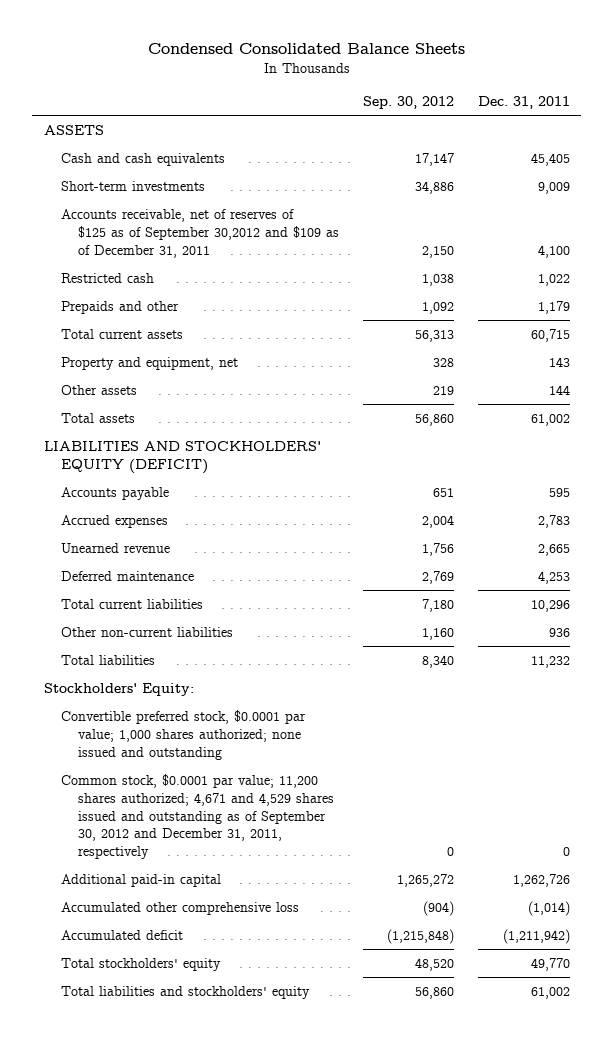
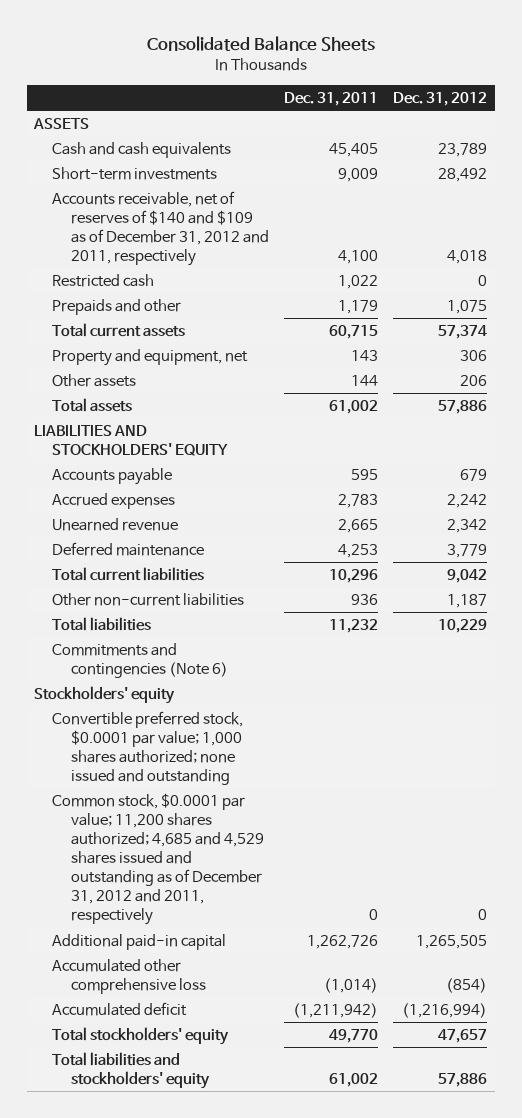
[147,43,465,55] Condensed Consolidated Balance Sheets -> [146,35,375,51] Consolidated Balance Sheets
[363,96,455,110] Sep. 30, 2012 -> none
none -> [393,91,488,106] Dec. 31, 2012
[61,208,340,258] Accounts receivable, net of reserves of $125 as of September 30,2012 and $109 as of December 31, 2011 -> [52,190,269,267] Accounts receivable, net of reserves of $140 and $109 as of December 31, 2012 and 2011, respectively
[44,440,322,474] LIABILITIES AND STOCKHOLDERS' EQUITY (DEFICIT) -> [34,424,229,457] LIABILITIES AND STOCKHOLDERS' EQUITY
none -> [52,642,228,679] Commitments and contingencies (Note 6)
[44,682,195,696] Stockholders' Equity: -> [34,685,176,704] Stockholders' equity
[61,773,335,860] Common stock, $0.0001 par value; 11,200 shares authorized; 4,671 and 4,529 shares issued and outstanding as of September 30, 2012 and December 31, 2011, respectively -> [52,792,264,926] Common stock, $0.0001 par value; 11,200 shares authorized; 4,685 and 4,529 shares issued and outstanding as of December 31, 2012 and 2011, respectively

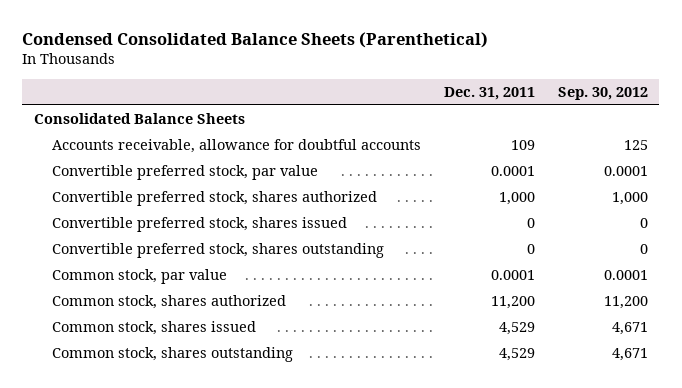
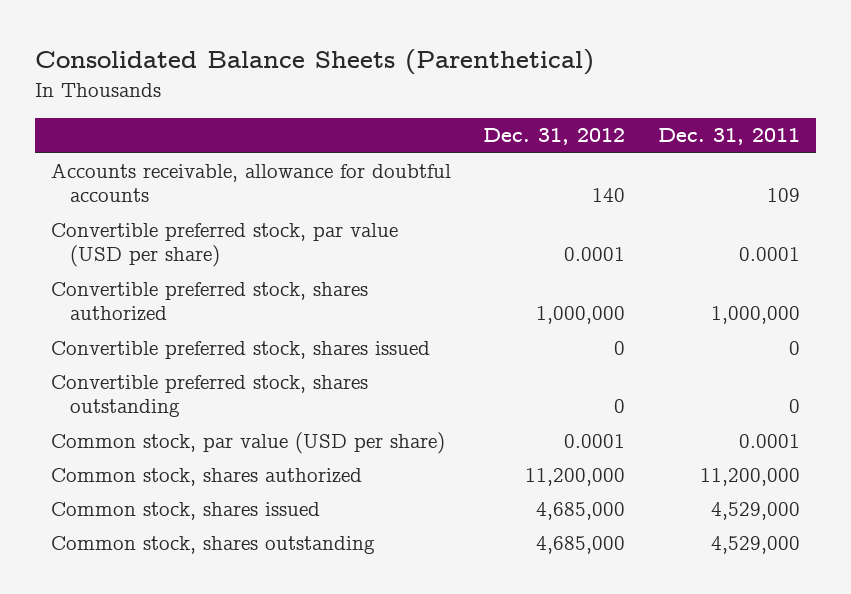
[22,31,489,48] Condensed Consolidated Balance Sheets (Parenthetical) -> [34,48,594,75] Consolidated Balance Sheets (Parenthetical)
[558,86,649,100] Sep. 30, 2012 -> none
none -> [483,128,626,146] Dec. 31, 2012
[33,113,245,125] Consolidated Balance Sheets -> none
[52,165,319,181] Convertible preferred stock, par value -> [51,222,399,268] Convertible preferred stock, par value (USD per share)
[499,192,536,206] 1,000 -> [710,306,800,325] 1,000,000
[52,269,228,285] Common stock, par value -> [51,431,446,454] Common stock, par value (USD per share)
[491,296,536,310] 11,200 -> [699,467,800,486] 11,200,000
[499,322,536,336] 4,529 -> [710,501,800,520] 4,529,000
[499,348,536,362] 4,529 -> [710,535,800,554] 4,529,000

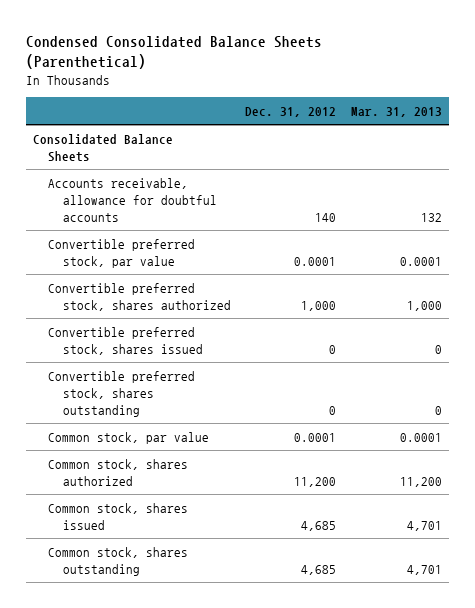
[34,48,594,75] Consolidated Balance Sheets (Parenthetical) -> [25,36,322,70] Condensed Consolidated Balance Sheets (Parenthetical)
[657,128,800,146] Dec. 31, 2011 -> none
none -> [351,107,443,118] Mar. 31, 2013
none -> [32,133,173,162] Consolidated Balance Sheets
[51,222,399,268] Convertible preferred stock, par value (USD per share) -> [47,238,195,268] Convertible preferred stock, par value
[536,306,626,325] 1,000,000 -> [301,300,337,311] 1,000
[51,431,446,454] Common stock, par value (USD per share) -> [47,431,209,444] Common stock, par value
[525,467,626,486] 11,200,000 -> [294,476,337,487] 11,200
[536,501,626,520] 4,685,000 -> [301,520,337,531] 4,685
[536,535,626,554] 4,685,000 -> [301,564,337,575] 4,685

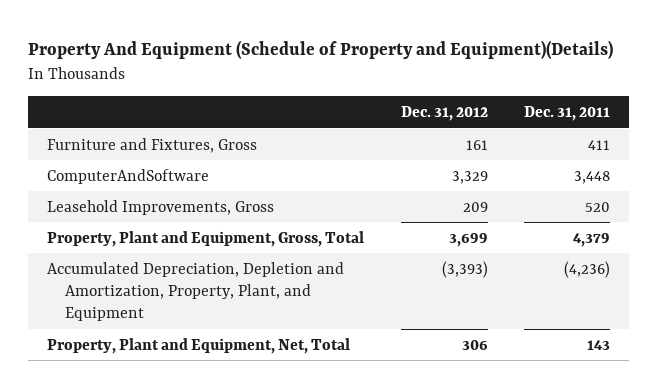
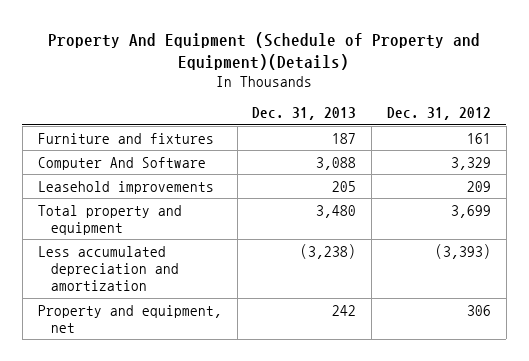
[524,105,611,121] Dec. 31, 2011 -> none
none -> [252,107,357,121] Dec. 31, 2013
[46,137,257,153] Furniture and Fixtures, Gross -> [37,132,214,144] Furniture and fixtures
[46,168,209,184] ComputerAndSoftware -> [37,156,206,170] Computer And Software
[46,199,274,215] Leasehold Improvements, Gross -> [37,180,214,194] Leasehold improvements
[46,230,364,247] Property, Plant and Equipment, Gross, Total -> [37,204,182,235] Total property and equipment
[46,261,344,322] Accumulated Depreciation, Depletion and Amortization, Property, Plant, and Equipment -> [37,245,179,292] Less accumulated depreciation and amortization
[46,337,350,354] Property, Plant and Equipment, Net, Total -> [37,304,222,333] Property and equipment, net

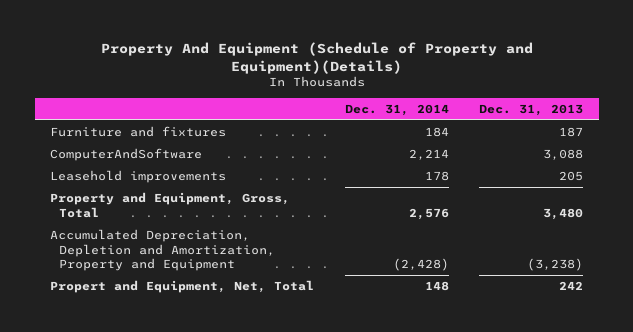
[387,107,492,121] Dec. 31, 2012 -> none
none -> [344,103,449,116] Dec. 31, 2014
[37,156,206,170] Computer And Software -> [50,148,203,162] ComputerAndSoftware
[37,204,182,235] Total property and equipment -> [50,192,291,218] Property and Equipment, Gross, Total
[37,245,179,292] Less accumulated depreciation and amortization -> [50,229,275,272] Accumulated Depreciation, Depletion and Amortization, Property and Equipment
[37,304,222,333] Property and equipment, net -> [50,280,315,294] Propert and Equipment, Net, Total

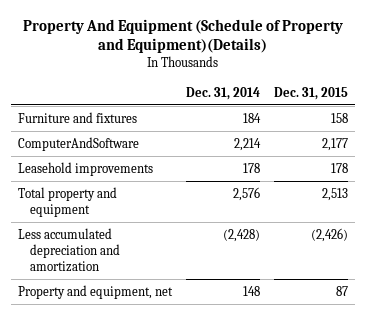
[479,103,584,116] Dec. 31, 2013 -> none
none -> [273,86,348,100] Dec. 31, 2015
[50,192,291,218] Property and Equipment, Gross, Total -> [17,186,117,217] Total property and equipment
[50,229,275,272] Accumulated Depreciation, Depletion and Amortization, Property and Equipment -> [17,227,120,272] Less accumulated depreciation and amortization
[50,280,315,294] Propert and Equipment, Net, Total -> [17,284,173,299] Property and equipment, net

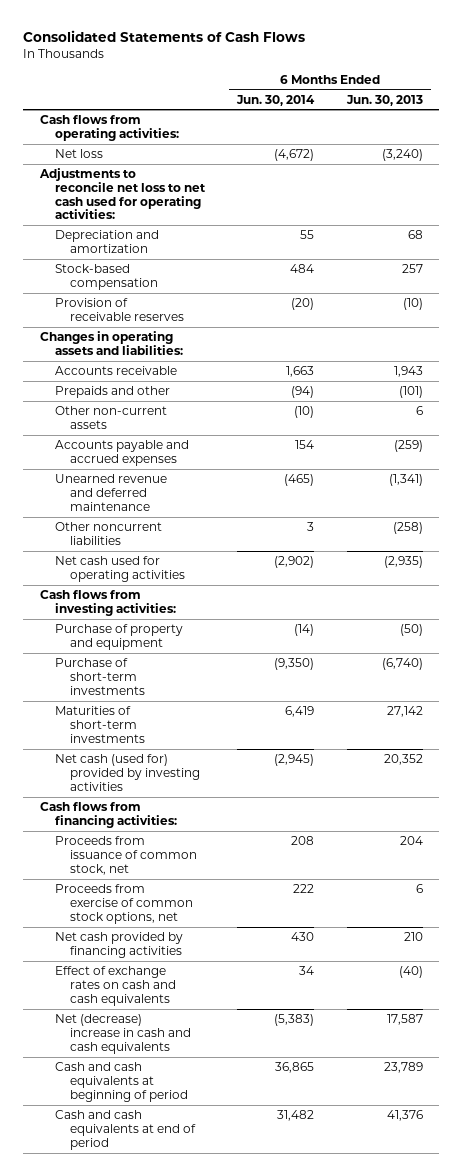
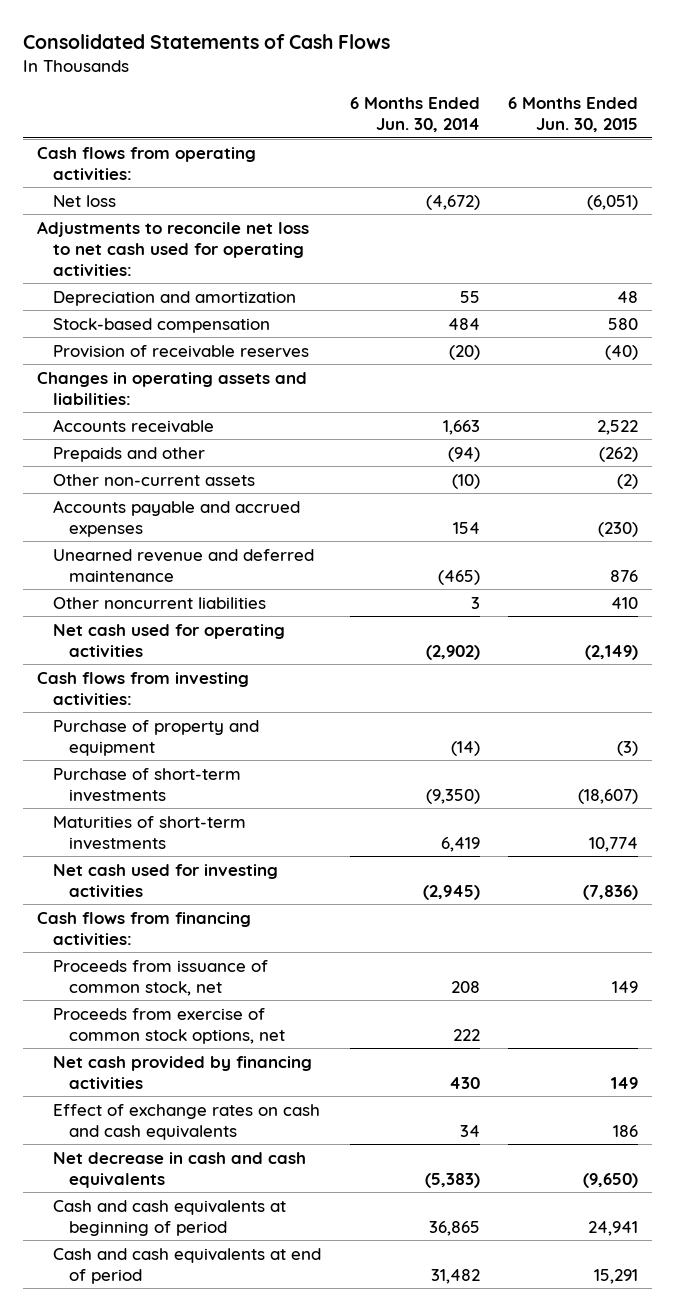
[345,94,423,106] Jun. 30, 2013 -> none
none -> [507,96,638,133] 6 Months Ended Jun. 30, 2015
[54,754,200,791] Net cash (used for) provided by investing activities -> [53,863,279,897] Net cash used for investing activities
[54,1014,191,1054] Net (decrease) increase in cash and cash equivalents -> [53,1151,307,1188] Net decrease in cash and cash equivalents

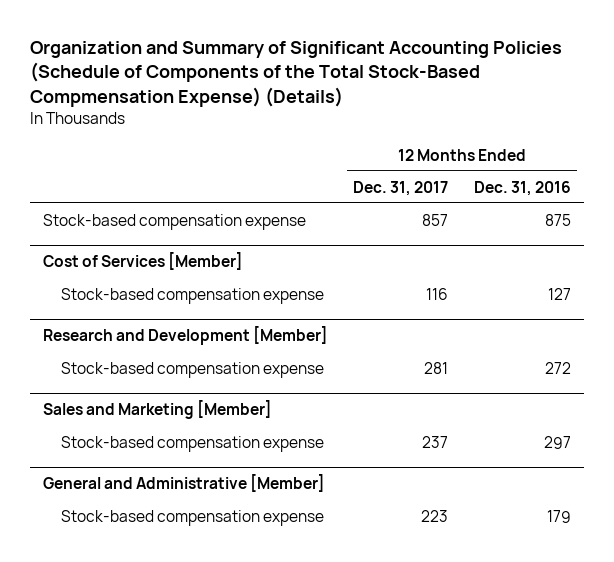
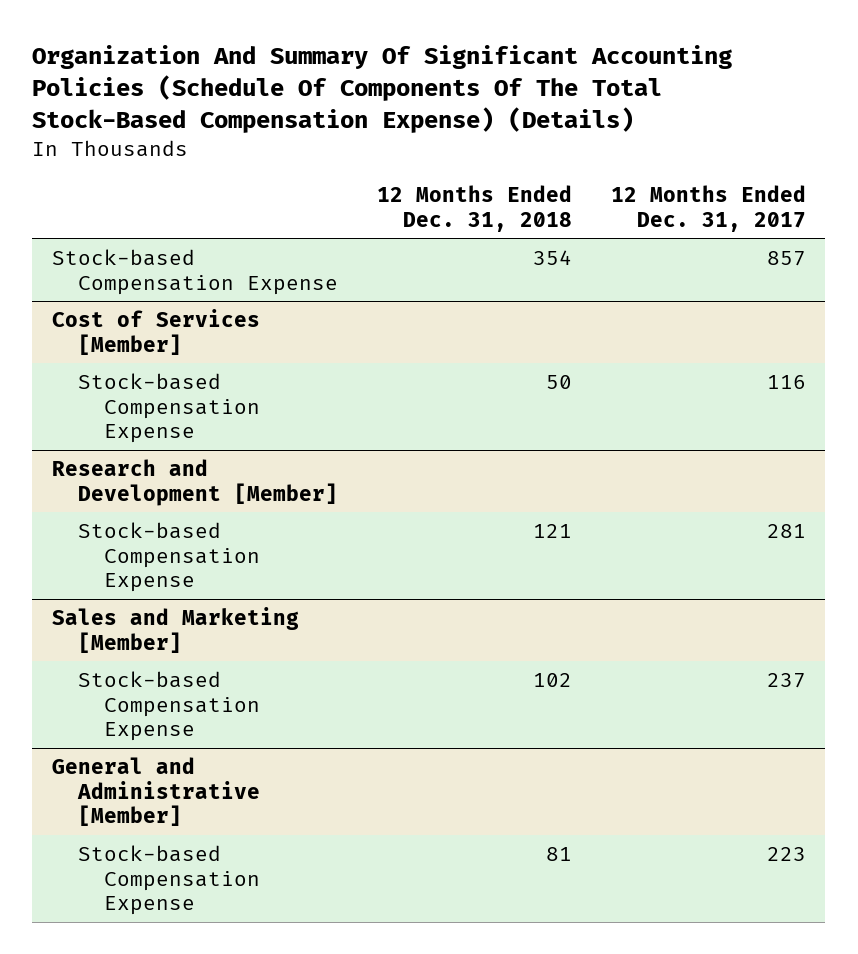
[29,41,562,107] Organization and Summary of Significant Accounting Policies (Schedule of Components of the Total Stock-Based Compmensation Expense) (Details) -> [32,45,733,133] Organization And Summary Of Significant Accounting Policies (Schedule Of Components Of The Total Stock-Based Compensation Expense) (Details)
[474,180,572,196] Dec. 31, 2016 -> none
none -> [376,184,572,232] 12 Months Ended Dec. 31, 2018
[42,213,306,230] Stock-based compensation expense -> [51,248,338,295] Stock-based Compensation Expense
[60,287,324,304] Stock-based compensation expense -> [77,372,260,444] Stock-based Compensation Expense
[60,361,324,378] Stock-based compensation expense -> [77,521,260,593] Stock-based Compensation Expense
[60,435,324,452] Stock-based compensation expense -> [77,670,260,742] Stock-based Compensation Expense
[60,509,324,526] Stock-based compensation expense -> [77,844,260,916] Stock-based Compensation Expense

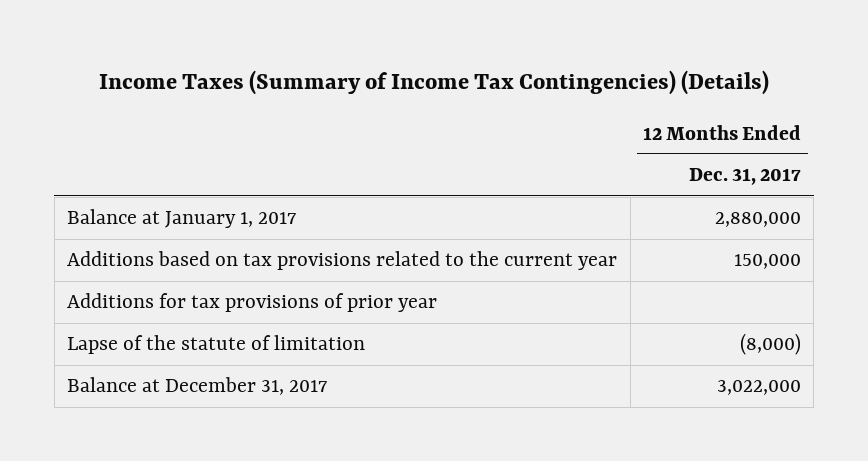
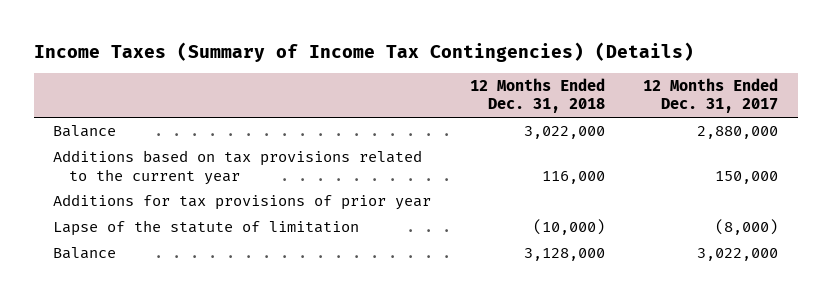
none -> [469,78,605,114] 12 Months Ended Dec. 31, 2018
[67,209,297,229] Balance at January 1, 2017 -> [53,125,117,138] Balance
[67,377,328,396] Balance at December 31, 2017 -> [53,247,117,260] Balance

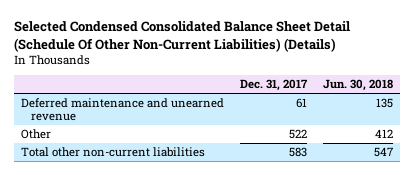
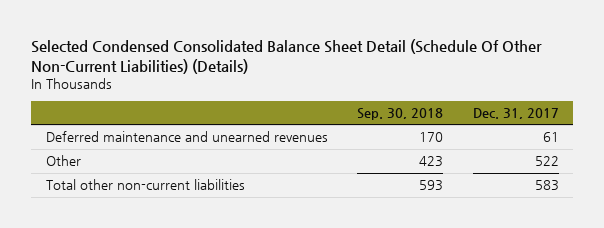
[322,79,393,92] Jun. 30, 2018 -> none
none -> [357,107,444,120] Sep. 30, 2018
[21,97,225,122] Deferred maintenance and unearned revenue -> [45,131,328,143] Deferred maintenance and unearned revenues

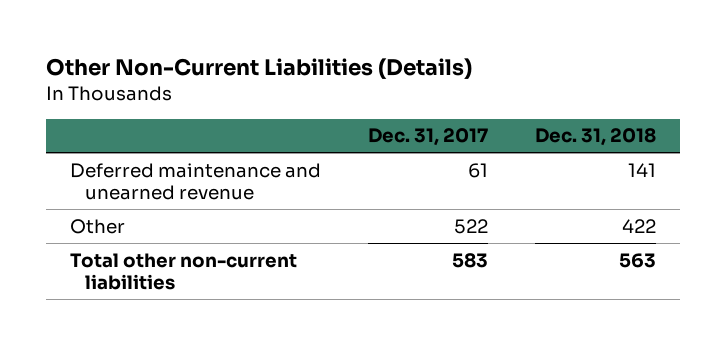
[31,38,543,74] Selected Condensed Consolidated Balance Sheet Detail (Schedule Of Other Non-Current Liabilities) (Details) -> [46,58,473,80] Other Non-Current Liabilities (Details)
[357,107,444,120] Sep. 30, 2018 -> none
none -> [534,128,656,147] Dec. 31, 2018
[45,131,328,143] Deferred maintenance and unearned revenues -> [69,162,321,200] Deferred maintenance and unearned revenue

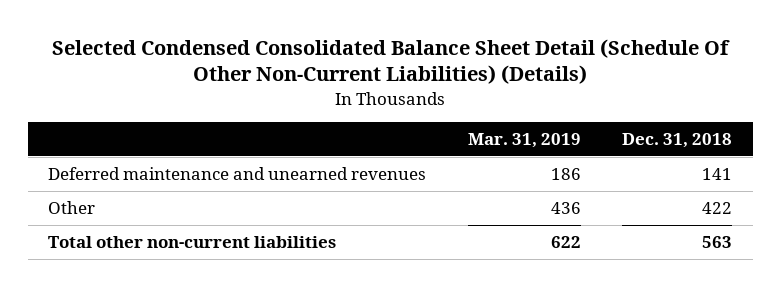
[46,58,473,80] Other Non-Current Liabilities (Details) -> [52,38,731,85] Selected Condensed Consolidated Balance Sheet Detail (Schedule Of Other Non-Current Liabilities) (Details)
[367,128,488,147] Dec. 31, 2017 -> none
none -> [467,132,581,148] Mar. 31, 2019
[69,162,321,200] Deferred maintenance and unearned revenue -> [48,167,427,181] Deferred maintenance and unearned revenues

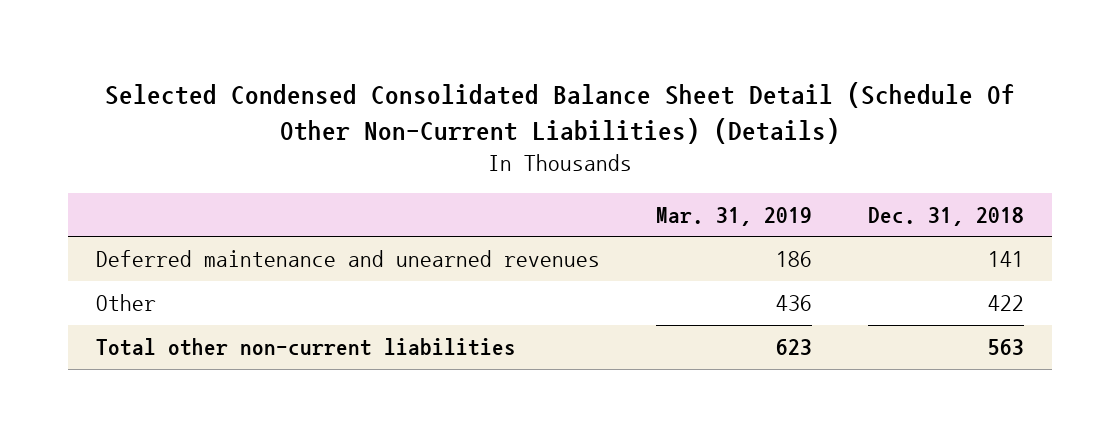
[550,236,581,249] 622 -> [775,339,812,356] 623

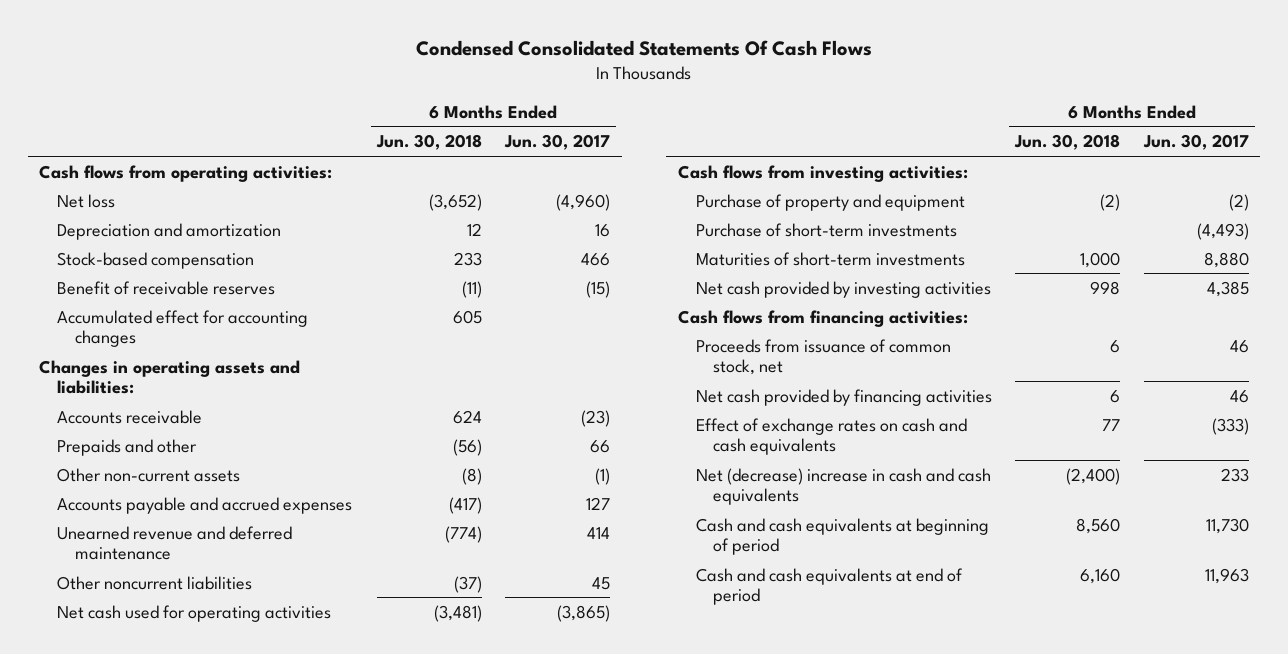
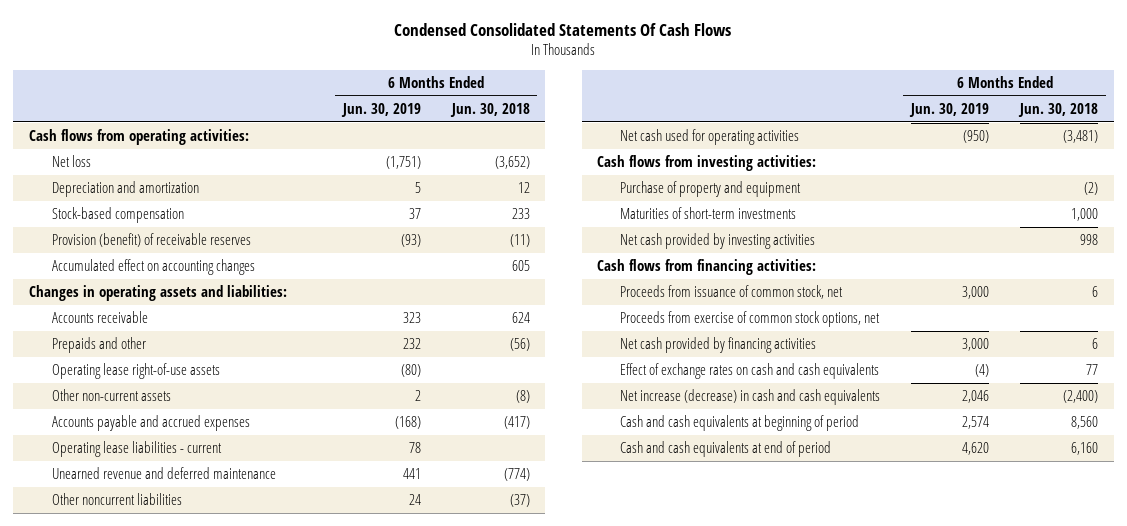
[504,134,611,151] Jun. 30, 2017 -> none
none -> [340,102,421,117] Jun. 30, 2019
[57,280,276,295] Benefit of receivable reserves -> [51,233,251,248] Provision (benefit) of receivable reserves
[57,309,309,348] Accumulated effect for accounting changes -> [51,259,255,276] Accumulated effect on accounting changes
none -> [51,363,220,380] Operating lease right-of-use assets
none -> [51,441,222,458] Operating lease liabilities - current
[695,222,957,237] Purchase of short-term investments -> none
none -> [620,311,881,328] Proceeds from exercise of common stock options, net
[695,467,991,506] Net (decrease) increase in cash and cash equivalents -> [620,389,881,406] Net increase (decrease) in cash and cash equivalents

